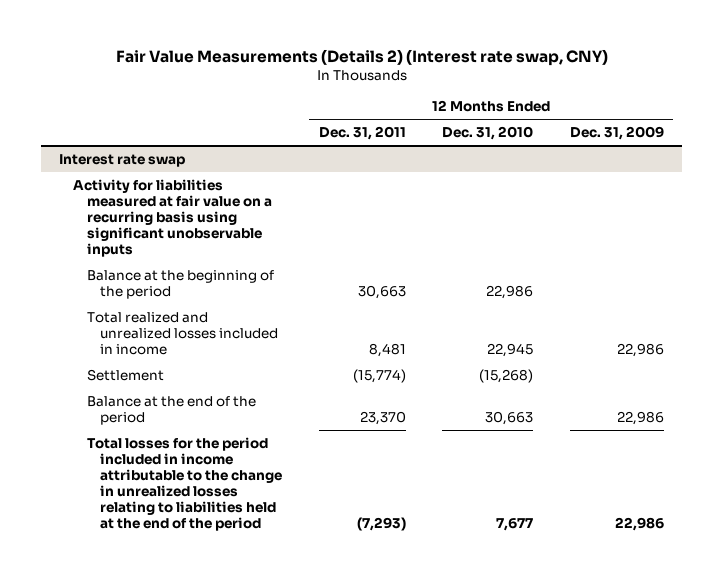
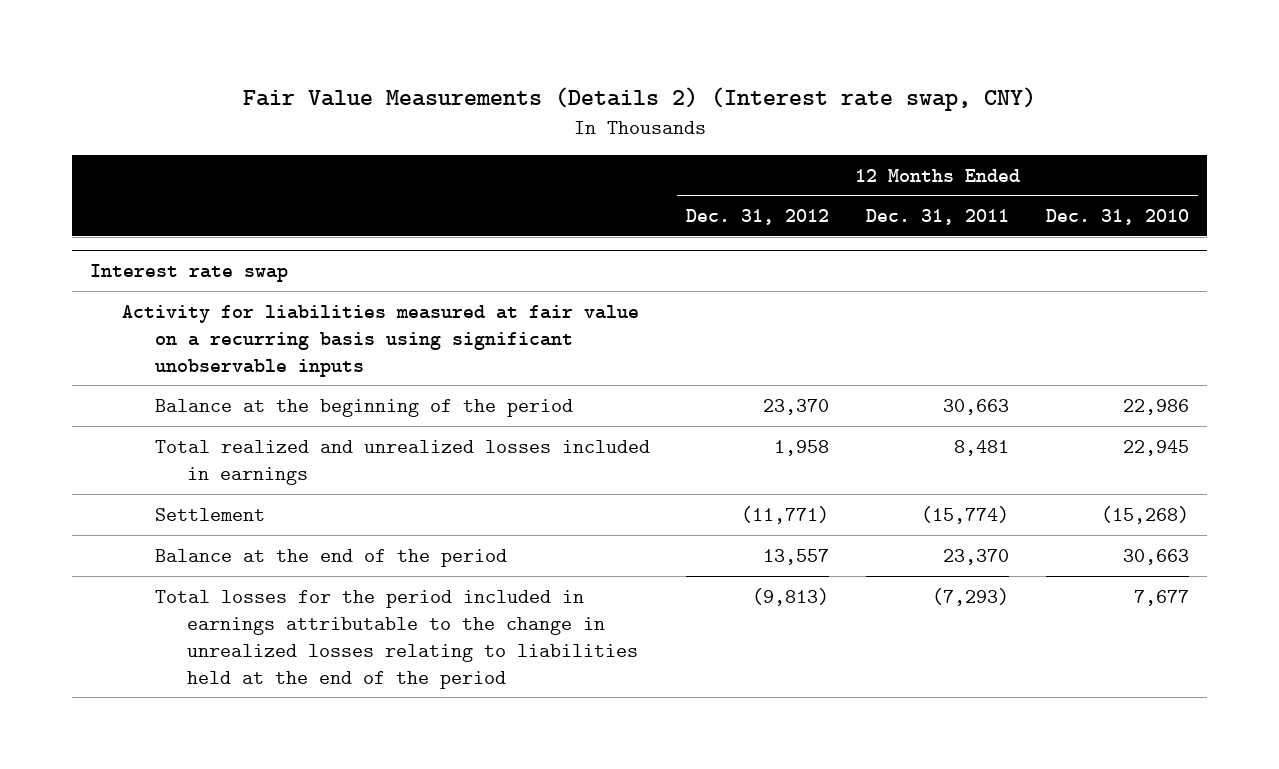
[569,126,664,141] Dec. 31, 2009 -> none
none -> [686,209,830,226] Dec. 31, 2012
[86,311,279,355] Total realized and unrealized losses included in income -> [154,439,650,485] Total realized and unrealized losses included in earnings
[86,436,283,531] Total losses for the period included in income attributable to the change in unrealized losses relating to liabilities held at the end of the period -> [154,589,638,689] Total losses for the period included in earnings attributable to the change in unrealized losses relating to liabilities held at the end of the period

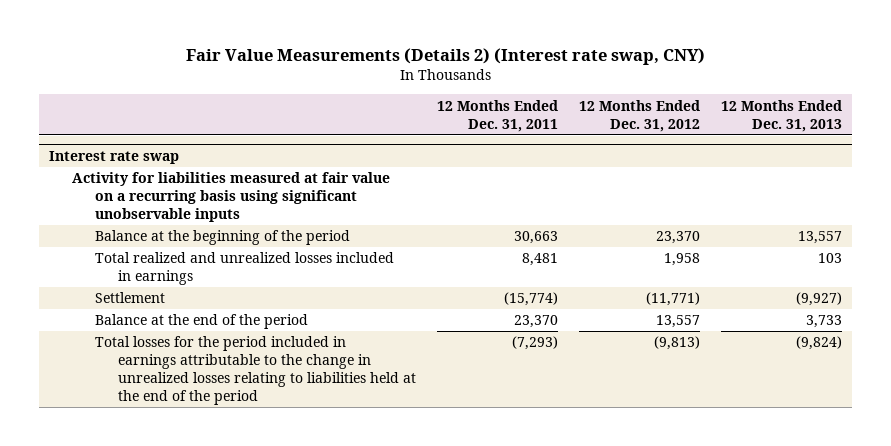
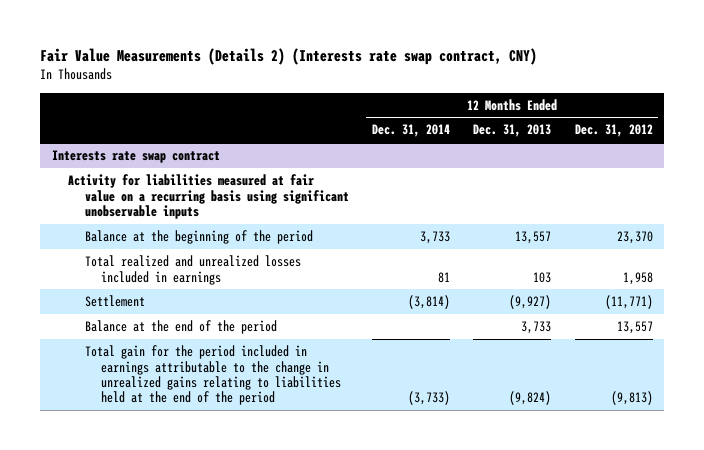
[185,48,705,66] Fair Value Measurements (Details 2) (Interest rate swap, CNY) -> [40,47,538,65] Fair Value Measurements (Details 2) (Interests rate swap contract, CNY)
[436,99,558,132] 12 Months Ended Dec. 31, 2011 -> none
none -> [371,124,450,138] Dec. 31, 2014
[49,151,180,165] Interest rate swap -> [51,150,220,164] Interests rate swap contract
[94,336,416,406] Total losses for the period included in earnings attributable to the change in unrealized losses relating to liabilities held at the end of the period -> [84,345,342,406] Total gain for the period included in earnings attributable to the change in unrealized gains relating to liabilities held at the end of the period

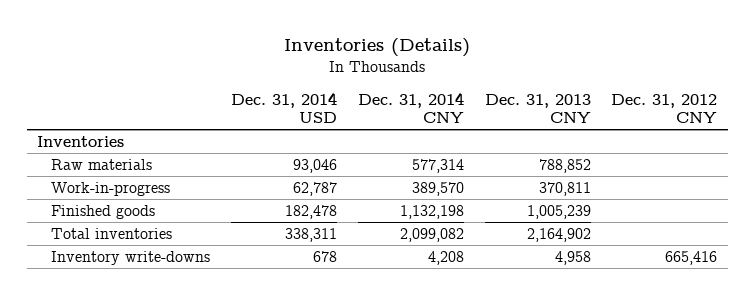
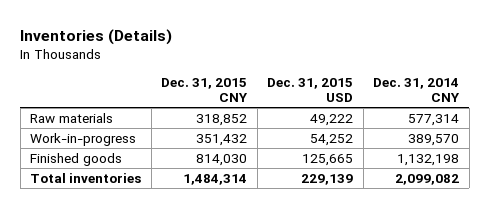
[230,91,337,124] Dec. 31, 2014 USD -> none
[484,93,591,124] Dec. 31, 2013 CNY -> none
[611,93,718,124] Dec. 31, 2012 CNY -> none
none -> [161,78,249,103] Dec. 31, 2015 CNY
none -> [267,78,354,103] Dec. 31, 2015 USD
[37,135,125,147] Inventories -> none
[50,250,210,265] Inventory write-downs -> none

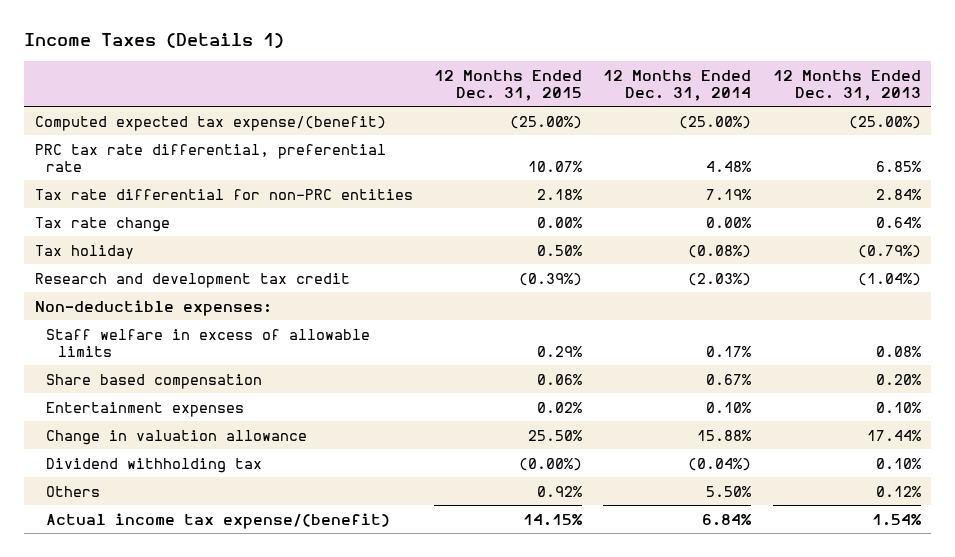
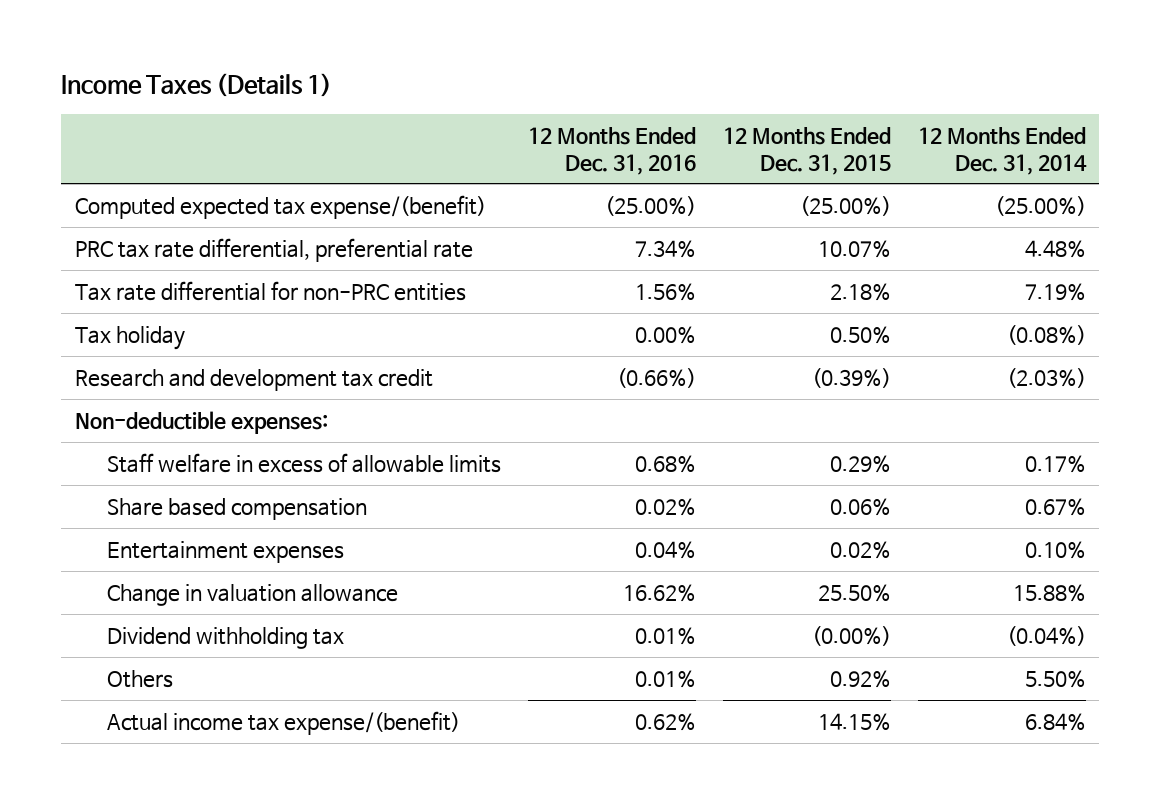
[772,69,921,101] 12 Months Ended Dec. 31, 2013 -> none
none -> [527,126,696,175] 12 Months Ended Dec. 31, 2016
[34,216,170,232] Tax rate change -> none

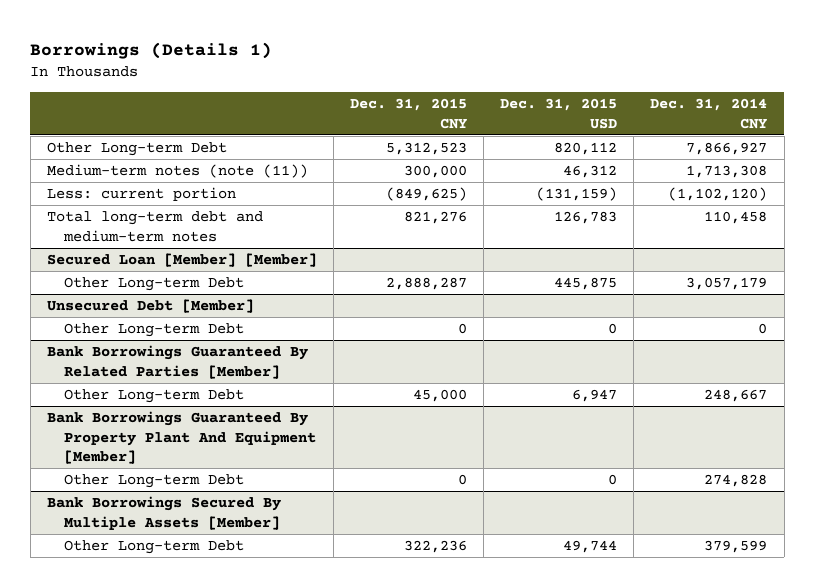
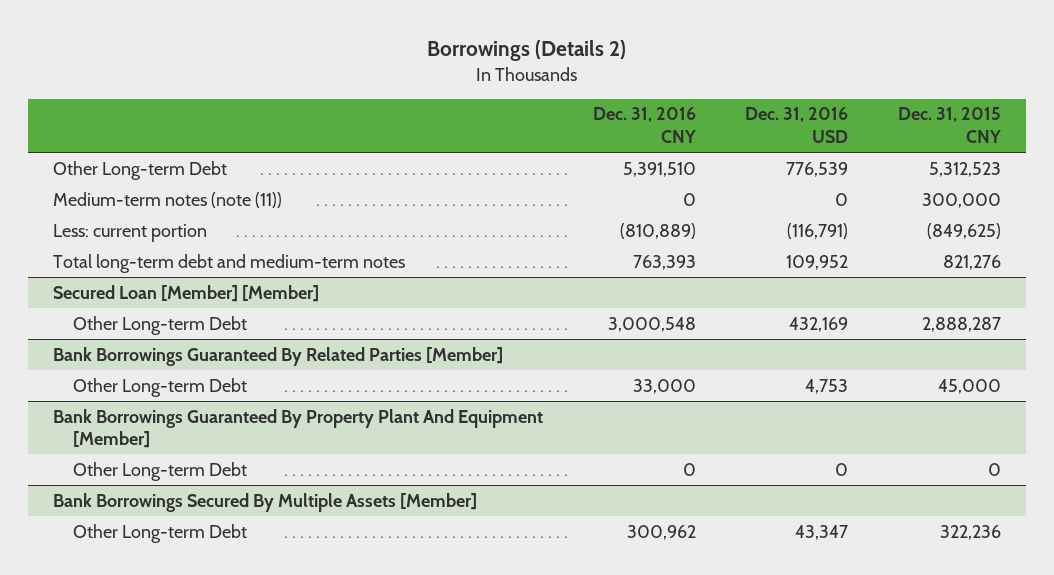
[30,41,273,59] Borrowings (Details 1) -> [426,40,626,62] Borrowings (Details 2)
[500,98,618,129] Dec. 31, 2015 USD -> none
[650,98,768,129] Dec. 31, 2014 CNY -> none
none -> [592,107,696,144] Dec. 31, 2016 CNY
none -> [745,107,849,144] Dec. 31, 2016 USD
[47,299,255,314] Unsecured Debt [Member] -> none
[63,323,244,338] Other Long-term Debt -> none

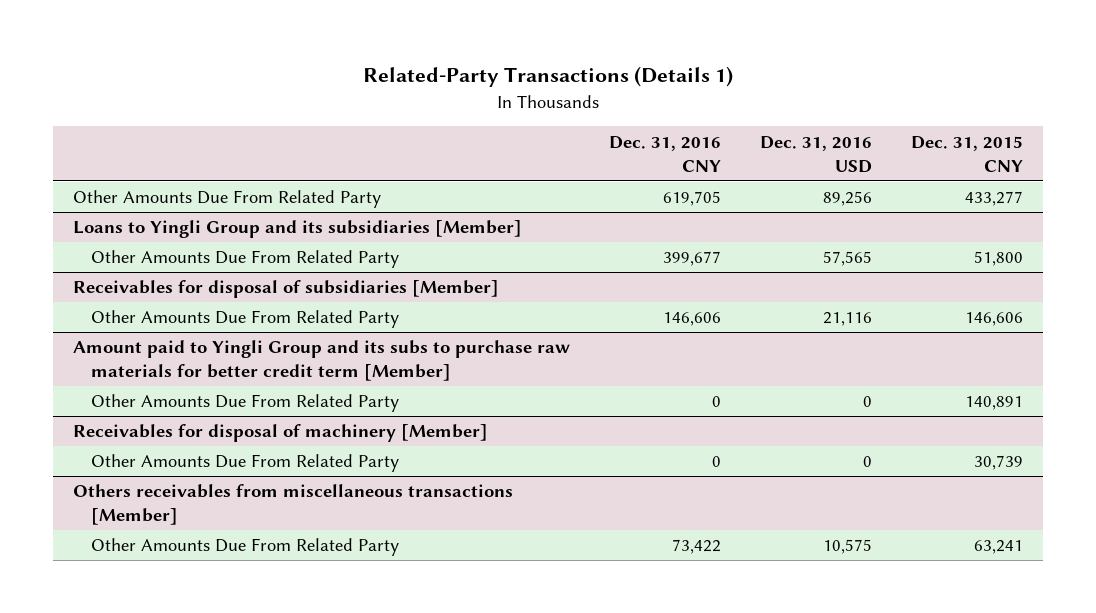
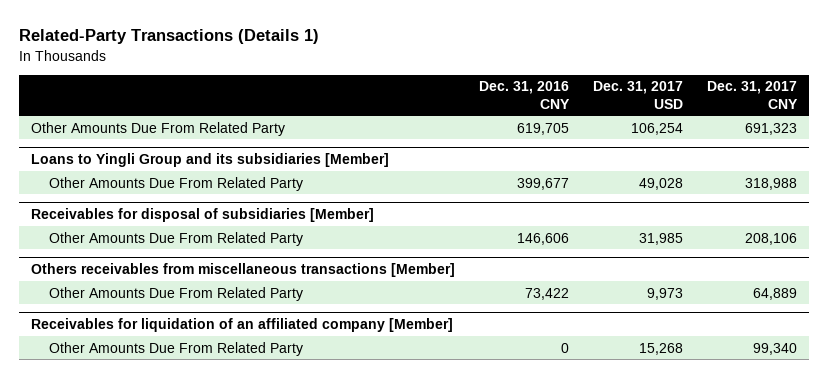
[759,135,872,173] Dec. 31, 2016 USD -> none
[910,135,1023,172] Dec. 31, 2015 CNY -> none
none -> [592,81,683,109] Dec. 31, 2017 USD
none -> [706,81,798,109] Dec. 31, 2017 CNY
[72,340,570,382] Amount paid to Yingli Group and its subs to purchase raw materials for better credit term [Member] -> none
[90,394,399,413] Other Amounts Due From Related Party -> none
[72,424,488,443] Receivables for disposal of machinery [Member] -> none
[90,454,399,473] Other Amounts Due From Related Party -> none
none -> [31,318,454,333] Receivables for liquidation of an affiliated company [Member]
none -> [48,341,303,356] Other Amounts Due From Related Party

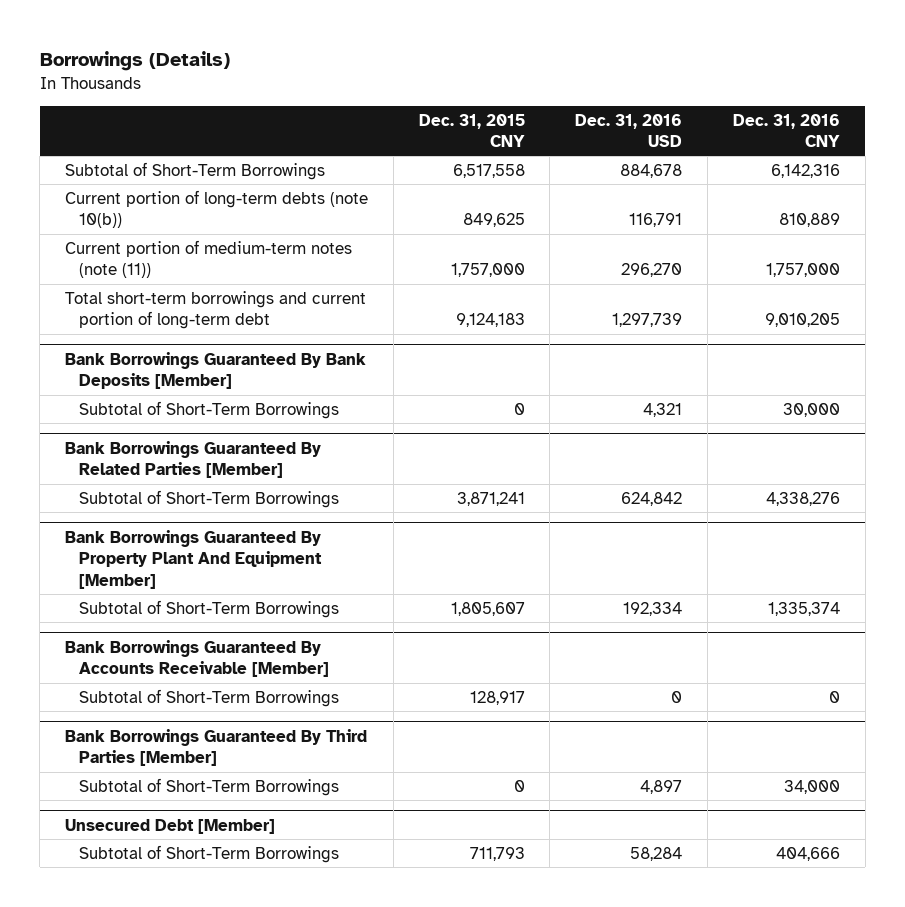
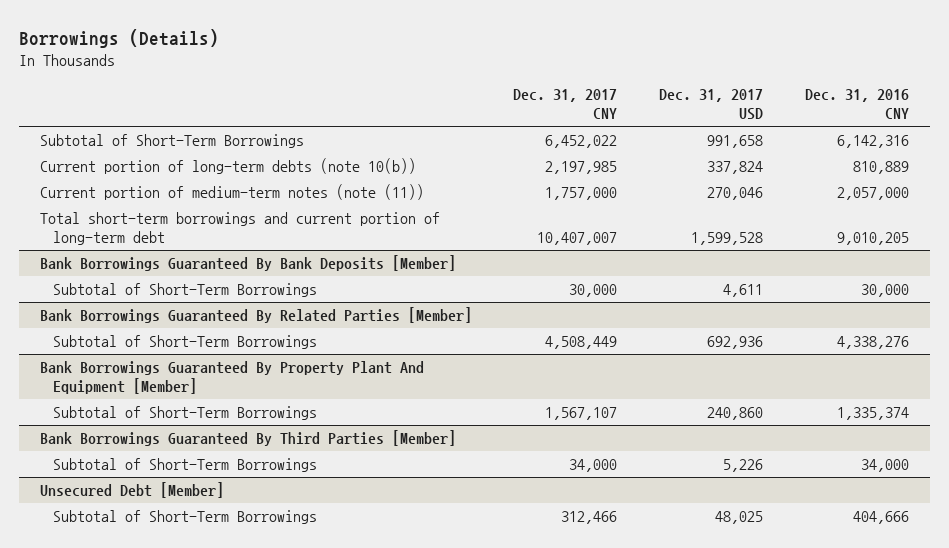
[418,113,525,148] Dec. 31, 2015 CNY -> none
[575,113,683,148] Dec. 31, 2016 USD -> none
none -> [513,89,618,120] Dec. 31, 2017 CNY
none -> [659,89,764,121] Dec. 31, 2017 USD
[765,263,840,278] 1,757,000 -> [836,187,909,201] 2,057,000
[65,639,329,678] Bank Borrowings Guaranteed By Accounts Receivable [Member] -> none
[78,688,339,707] Subtotal of Short-Term Borrowings -> none

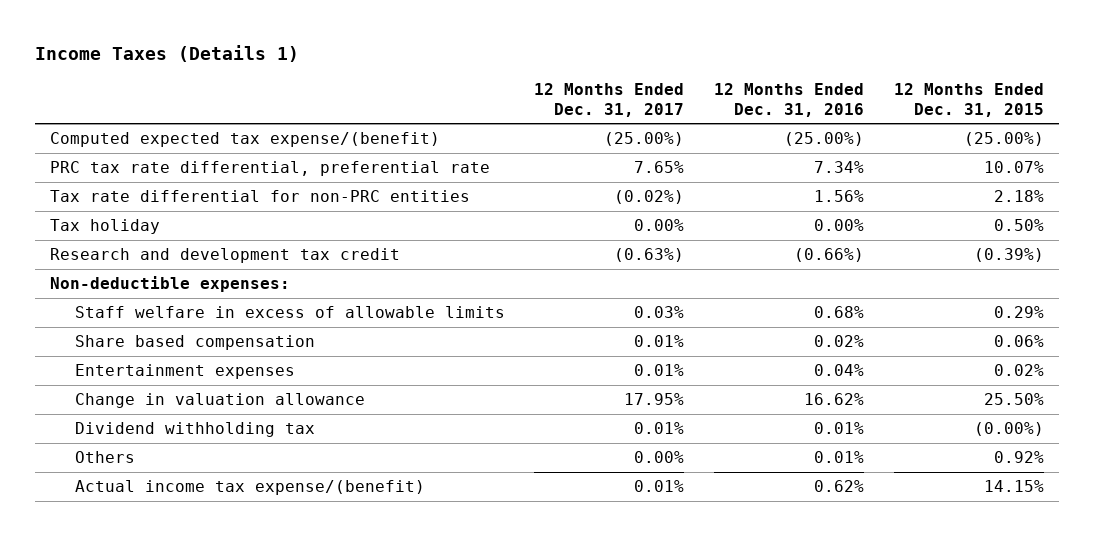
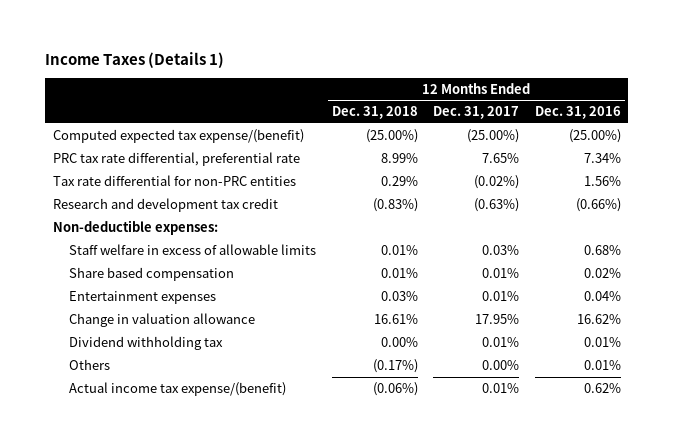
[893,83,1044,117] 12 Months Ended Dec. 31, 2015 -> none
none -> [331,106,418,120] Dec. 31, 2018
[50,219,161,235] Tax holiday -> none

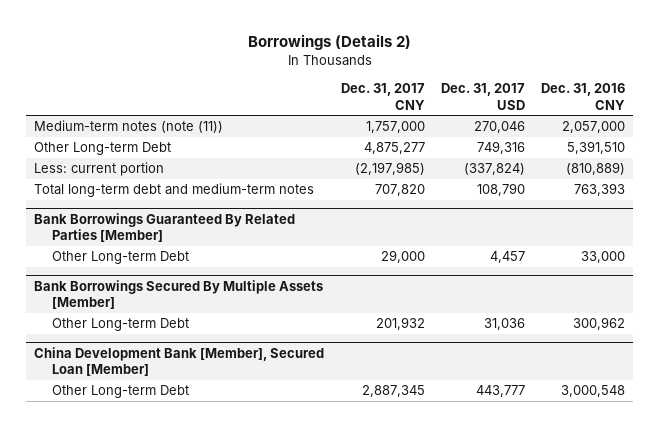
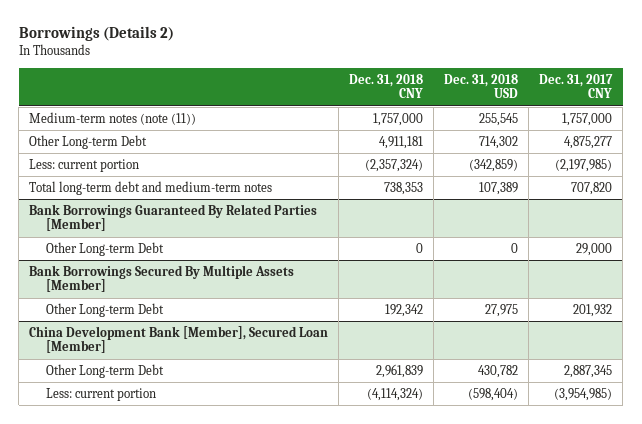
[440,83,525,110] Dec. 31, 2017 USD -> none
[541,83,626,110] Dec. 31, 2016 CNY -> none
none -> [349,73,424,99] Dec. 31, 2018 CNY
none -> [444,73,519,99] Dec. 31, 2018 USD
none -> [46,387,157,401] Less: current portion

